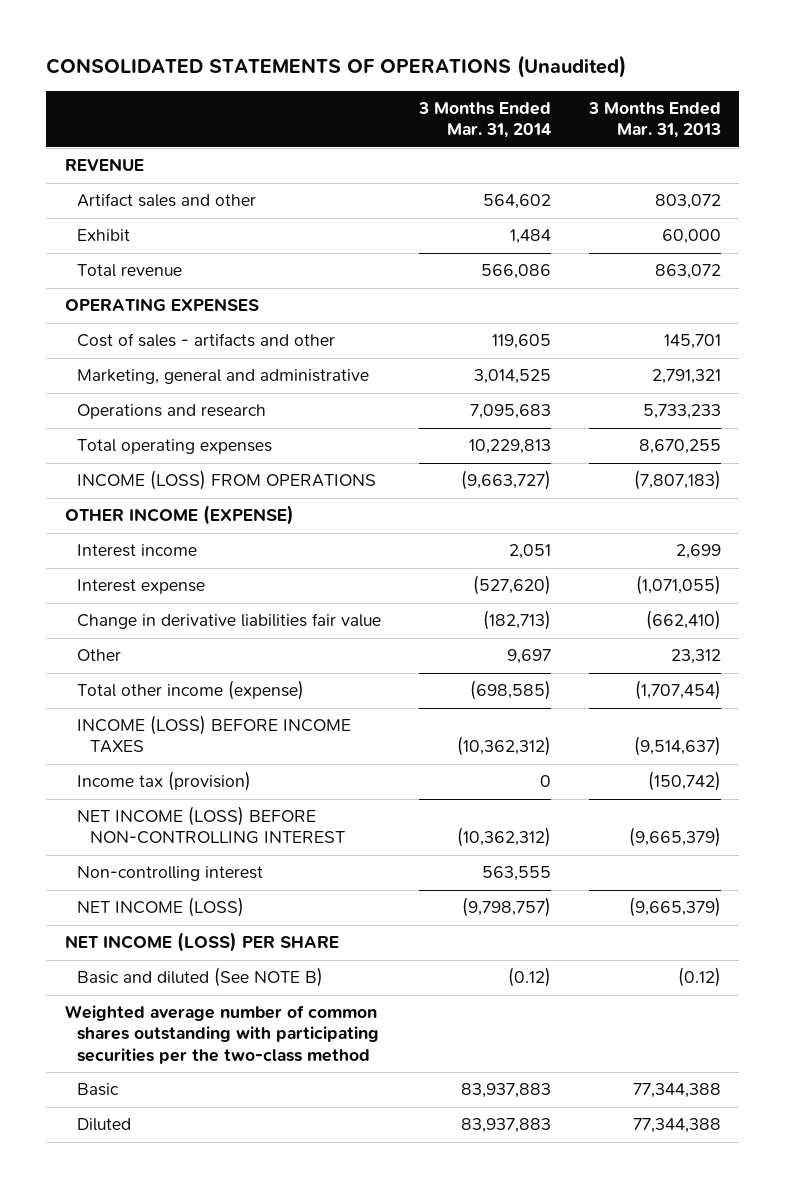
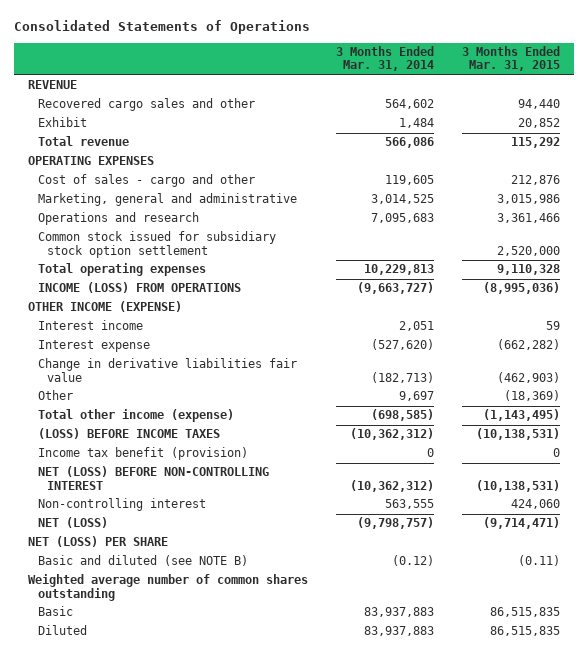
[46,55,627,79] CONSOLIDATED STATEMENTS OF OPERATIONS (Unaudited) -> [14,20,311,35] Consolidated Statements of Operations
[587,101,721,139] 3 Months Ended Mar. 31, 2013 -> none
none -> [461,46,560,72] 3 Months Ended Mar. 31, 2015
[77,193,257,208] Artifact sales and other -> [37,98,255,112] Recovered cargo sales and other
[77,333,336,348] Cost of sales - artifacts and other -> [37,174,255,188] Cost of sales - cargo and other
none -> [37,231,276,258] Common stock issued for subsidiary stock option settlement
[77,715,352,754] INCOME (LOSS) BEFORE INCOME TAXES -> [37,428,220,440] (LOSS) BEFORE INCOME TAXES
[77,771,252,792] Income tax (provision) -> [37,447,248,461] Income tax benefit (provision)
[77,806,345,845] NET INCOME (LOSS) BEFORE NON-CONTROLLING INTEREST -> [37,466,269,490] NET (LOSS) BEFORE NON-CONTROLLING INTEREST
[77,897,245,918] NET INCOME (LOSS) -> [37,517,108,529] NET (LOSS)
[65,932,340,953] NET INCOME (LOSS) PER SHARE -> [28,536,169,548] NET (LOSS) PER SHARE
[77,967,324,988] Basic and diluted (See NOTE B) -> [37,555,248,567] Basic and diluted (see NOTE B)
[65,1005,380,1064] Weighted average number of common shares outstanding with participating securities per the two-class method -> [28,574,309,601] Weighted average number of common shares outstanding

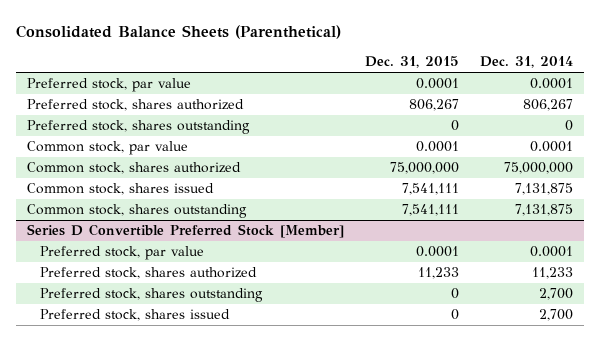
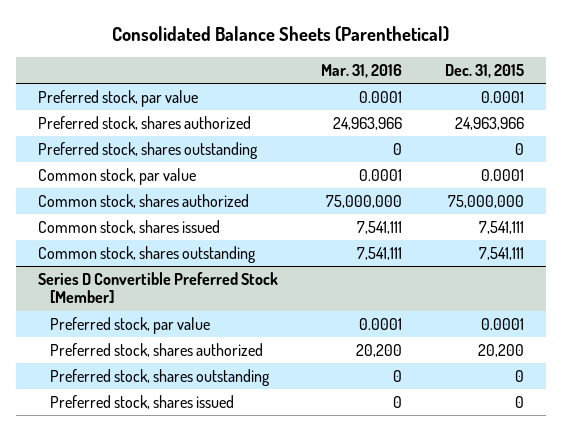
[480,56,574,69] Dec. 31, 2014 -> none
none -> [321,63,403,78] Mar. 31, 2016
[408,99,459,112] 806,267 -> [455,116,525,130] 24,963,966
[417,267,459,280] 11,233 -> [478,343,525,357] 20,200

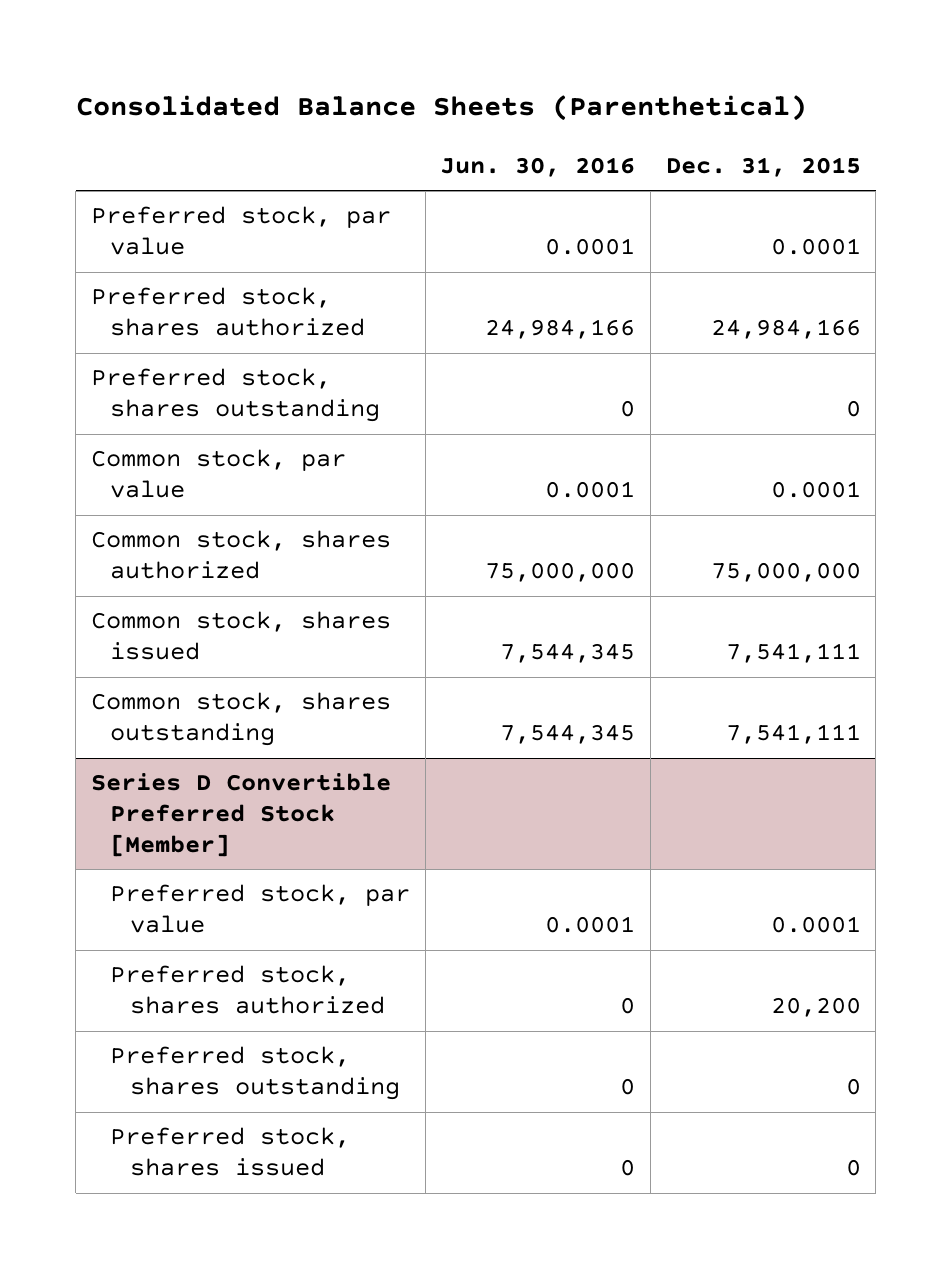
[321,63,403,78] Mar. 31, 2016 -> none
none -> [440,156,636,177] Jun. 30, 2016
[455,116,525,130] 24,963,966 -> [710,319,861,340] 24,984,166

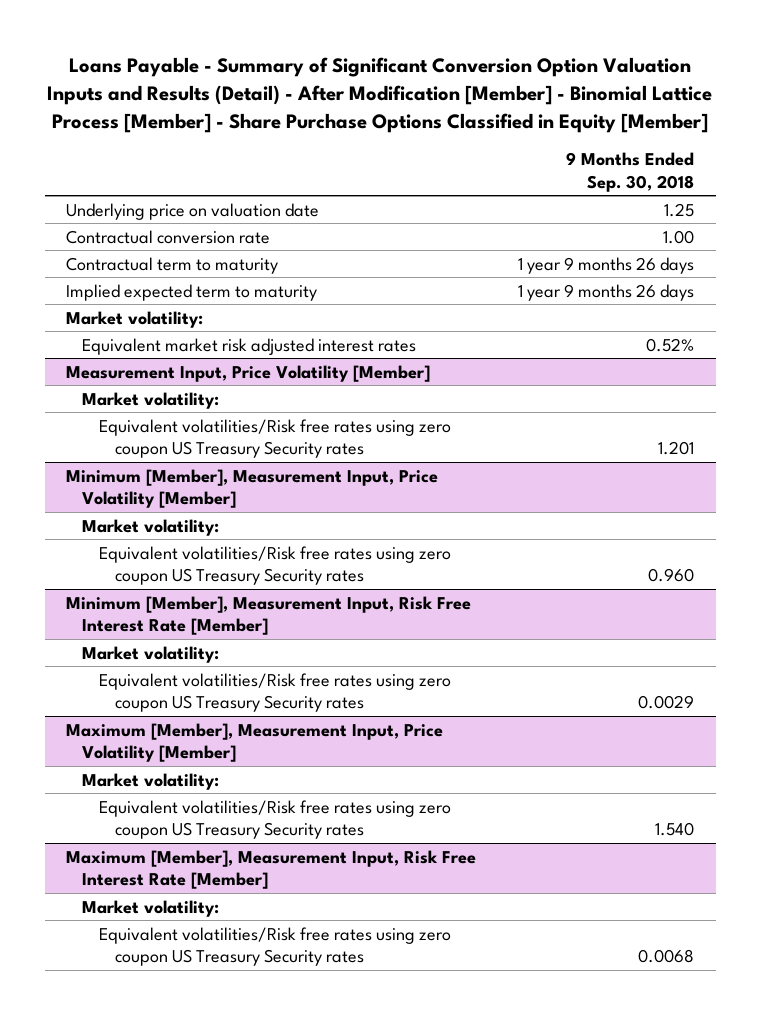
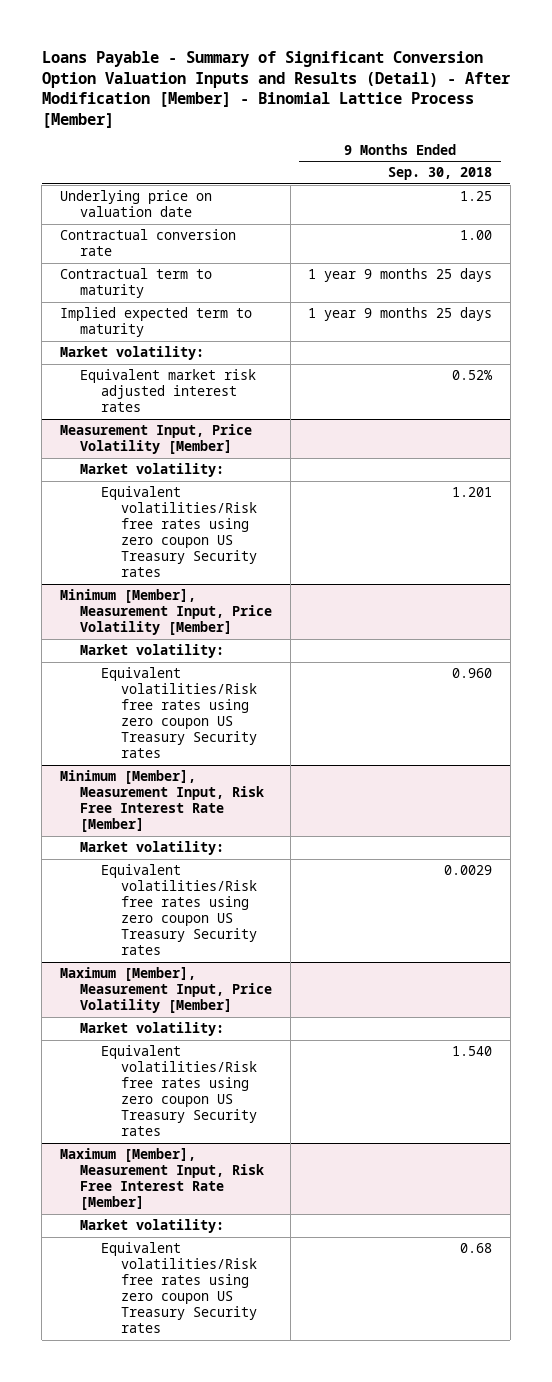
[47,57,713,133] Loans Payable - Summary of Significant Conversion Option Valuation Inputs and Results (Detail) - After Modification [Member] - Binomial Lattice Process [Member] - Share Purchase Options Classified in Equity [Member] -> [41,50,511,129] Loans Payable - Summary of Significant Conversion Option Valuation Inputs and Results (Detail) - After Modification [Member] - Binomial Lattice Process [Member]
[518,256,695,274] 1 year 9 months 26 days -> [308,268,493,283] 1 year 9 months 25 days
[518,283,695,301] 1 year 9 months 26 days -> [308,307,493,322] 1 year 9 months 25 days
[638,948,695,963] 0.0068 -> [460,1243,493,1254] 0.68

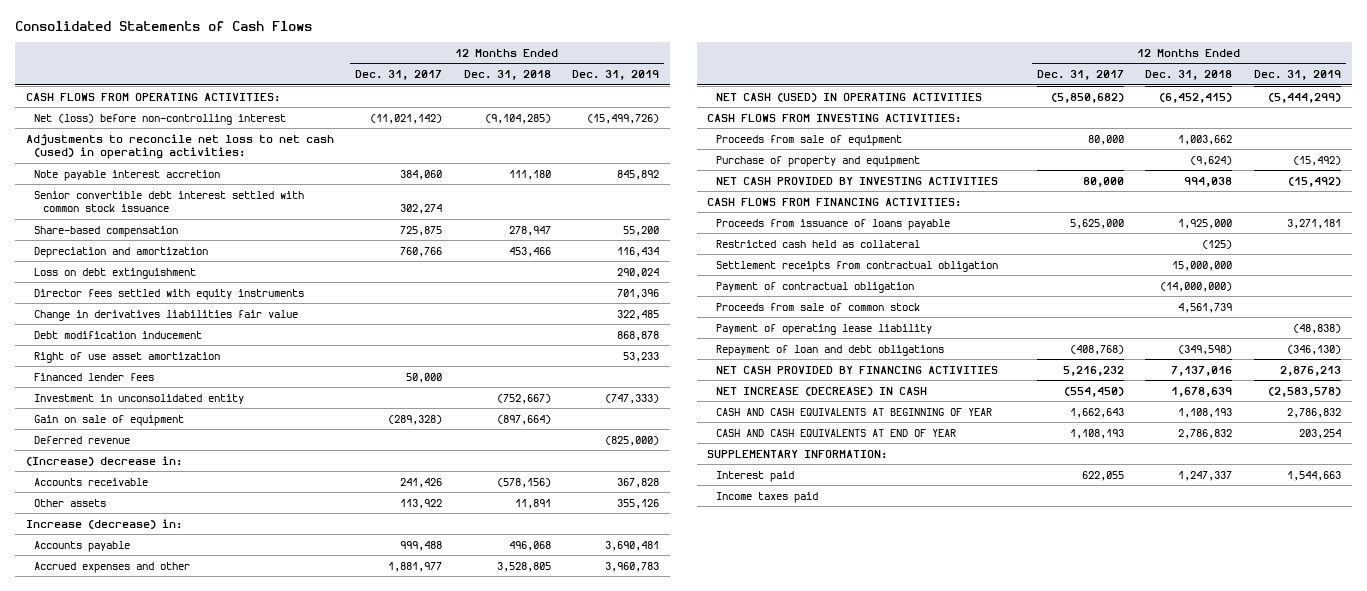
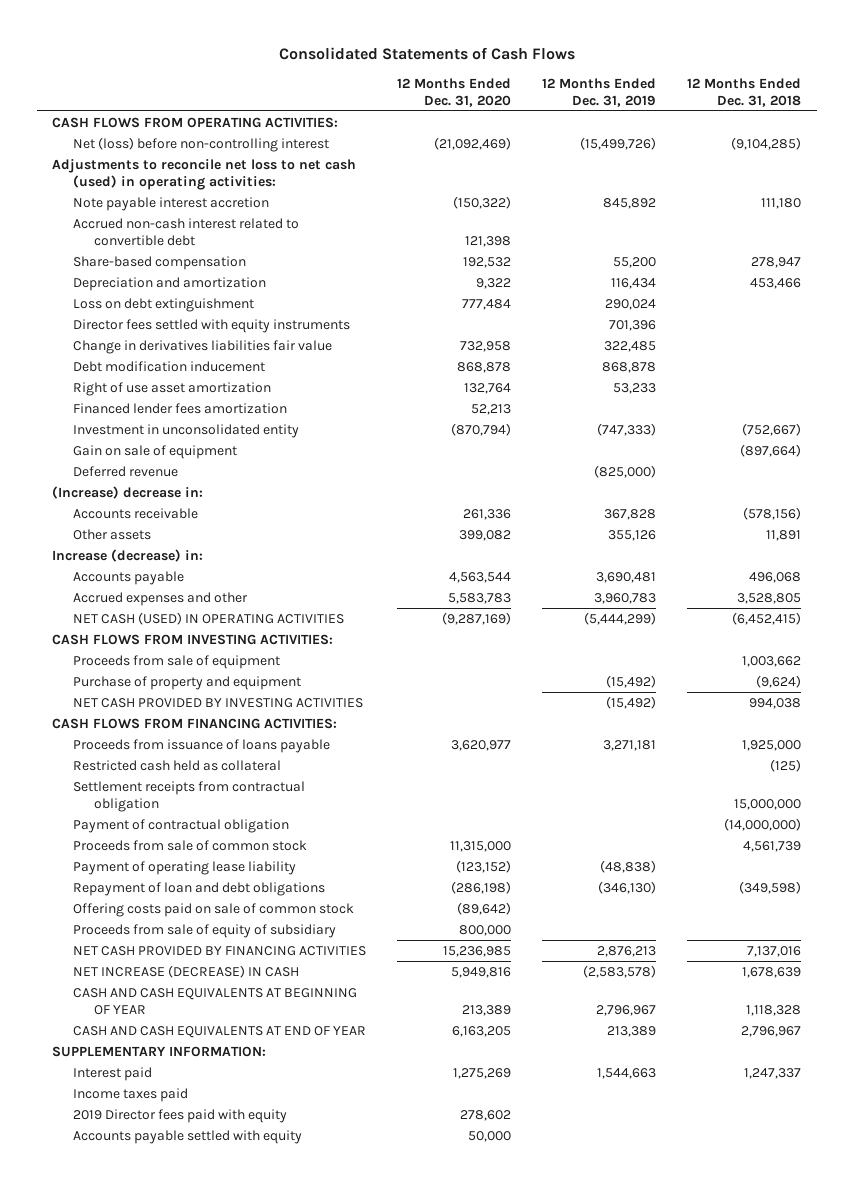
[355,70,443,81] Dec. 31, 2017 -> none
none -> [397,77,512,107] 12 Months Ended Dec. 31, 2020
[34,190,305,213] Senior convertible debt interest settled with common stock issuance -> none
none -> [73,218,300,246] Accrued non-cash interest related to convertible debt
[34,372,155,381] Financed lender fees -> [73,403,288,415] Financed lender fees amortization
none -> [73,903,355,918] Offering costs paid on sale of common stock
none -> [73,924,337,939] Proceeds from sale of equity of subsidiary
[1178,407,1233,418] 1,108,193 -> [746,1004,802,1016] 1,118,328
[1286,407,1341,418] 2,786,832 -> [596,1004,657,1016] 2,796,967
[1178,428,1233,439] 2,786,832 -> [741,1026,802,1038] 2,796,967
[1298,428,1341,439] 203,254 -> [607,1026,657,1038] 213,389
none -> [73,1109,288,1124] 2019 Director fees paid with equity
none -> [73,1130,303,1145] Accounts payable settled with equity

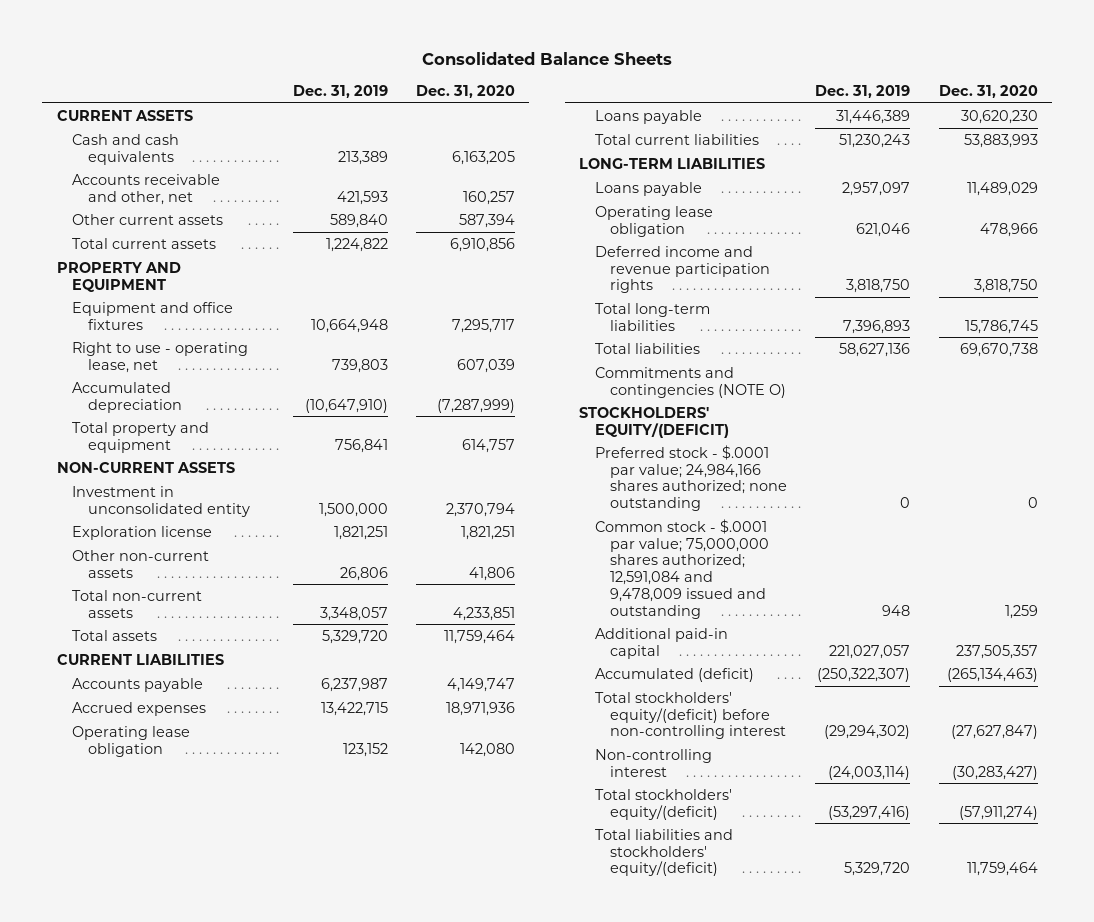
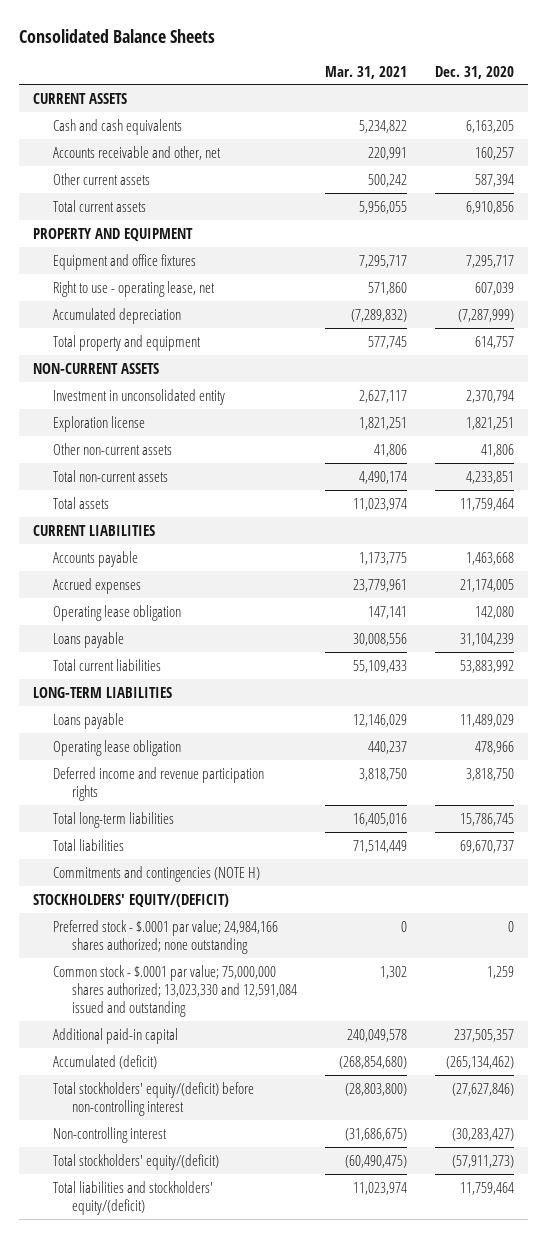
[292,84,388,98] Dec. 31, 2019 -> none
none -> [325,65,408,79] Mar. 31, 2021
[447,677,516,692] 4,149,747 -> [466,551,515,565] 1,463,668
[446,701,516,716] 18,971,936 -> [460,578,515,592] 21,174,005
[960,109,1038,124] 30,620,230 -> [460,632,515,646] 31,104,239
[963,133,1038,148] 53,883,993 -> [460,659,515,673] 53,883,992
[959,342,1038,357] 69,670,738 -> [460,839,515,853] 69,670,737
[594,366,787,398] Commitments and contingencies (NOTE O) -> [52,865,260,882] Commitments and contingencies (NOTE H)
[594,518,770,619] Common stock - $.0001 par value; 75,000,000 shares authorized; 12,591,084 and 9,478,009 issued and outstanding -> [52,964,298,1017] Common stock - $.0001 par value; 75,000,000 shares authorized; 13,023,330 and 12,591,084 issued and outstanding
[946,667,1038,682] (265,134,463) -> [446,1055,515,1069] (265,134,462)
[950,725,1038,740] (27,627,847) -> [452,1082,515,1096] (27,627,846)
[958,805,1038,820] (57,911,274) -> [452,1154,515,1168] (57,911,273)

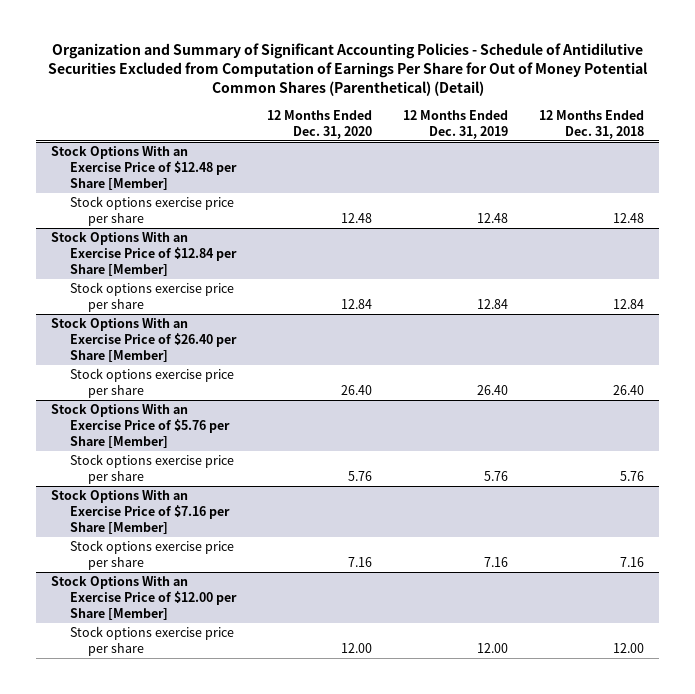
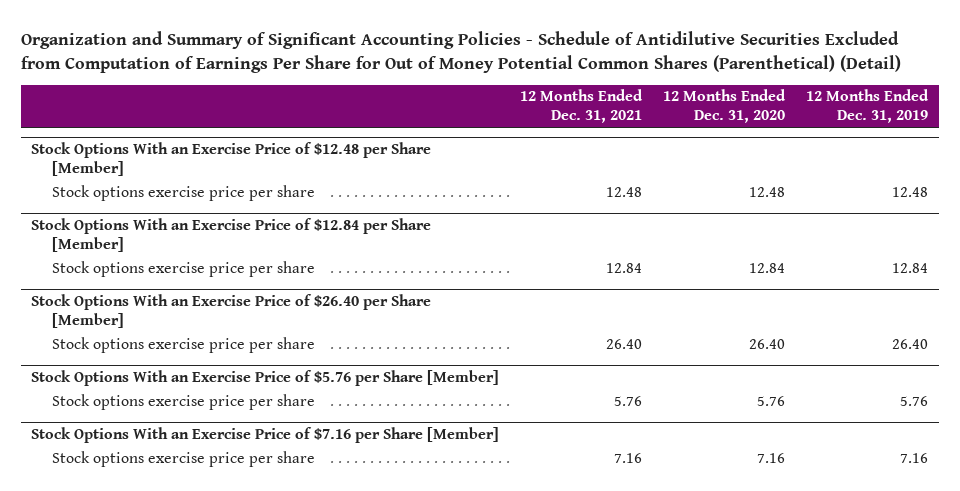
[538,109,644,139] 12 Months Ended Dec. 31, 2018 -> none
none -> [520,89,644,124] 12 Months Ended Dec. 31, 2021
[51,576,237,620] Stock Options With an Exercise Price of $12.00 per Share [Member] -> none
[69,626,234,657] Stock options exercise price per share -> none

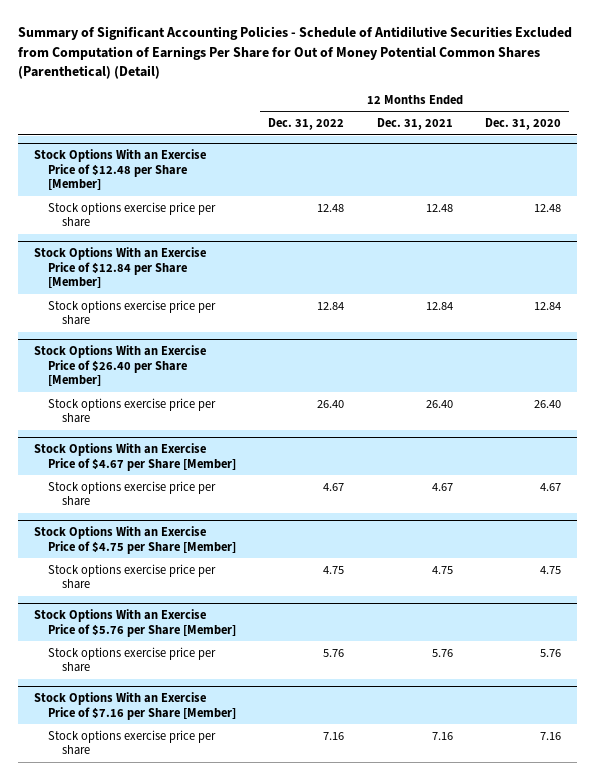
[21,31,902,74] Organization and Summary of Significant Accounting Policies - Schedule of Antidilutive Securities Excluded from Computation of Earnings Per Share for Out of Money Potential Common Shares (Parenthetical) (Detail) -> [18,26,573,79] Summary of Significant Accounting Policies - Schedule of Antidilutive Securities Excluded from Computation of Earnings Per Share for Out of Money Potential Common Shares (Parenthetical) (Detail)
[806,89,930,124] 12 Months Ended Dec. 31, 2019 -> none
none -> [268,118,345,131] Dec. 31, 2022
none -> [34,442,237,471] Stock Options With an Exercise Price of $4.67 per Share [Member]
none -> [48,480,217,507] Stock options exercise price per share
none -> [34,525,237,554] Stock Options With an Exercise Price of $4.75 per Share [Member]
none -> [48,563,217,590] Stock options exercise price per share

